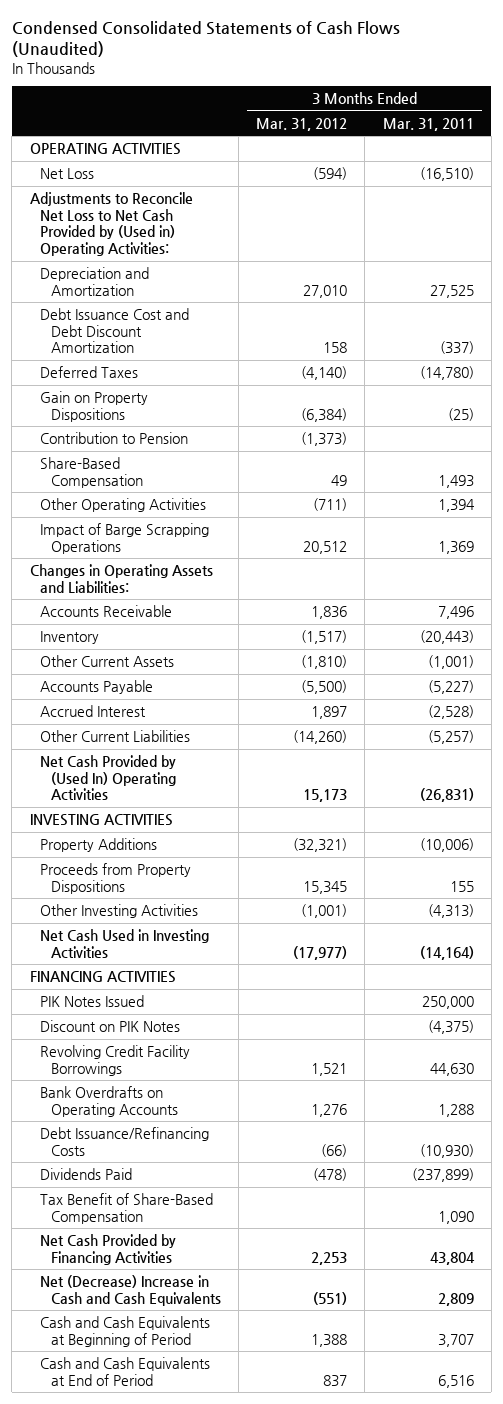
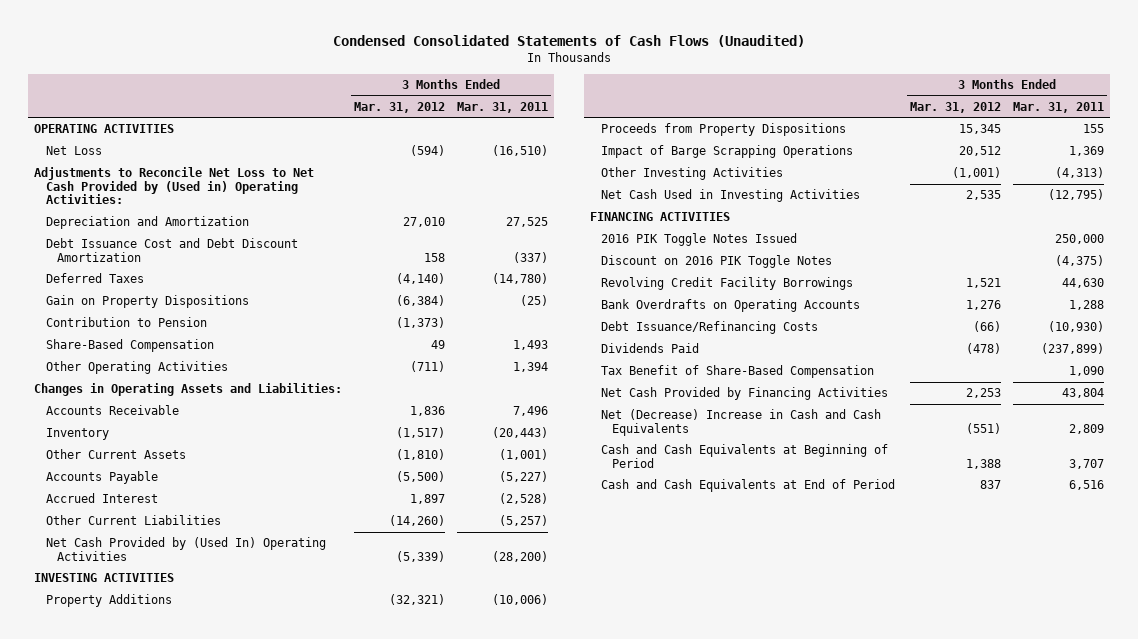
[303,789,348,803] 15,173 -> [396,550,446,562] (5,339)
[419,788,474,803] (26,831) -> [492,550,549,562] (28,200)
[40,523,210,554] Impact of Barge Scrapping Operations -> [600,145,853,159] Impact of Barge Scrapping Operations
[293,945,348,960] (17,977) -> [965,190,1001,201] 2,535
[419,945,474,960] (14,164) -> [1047,189,1104,201] (12,795)
[40,995,145,1008] PIK Notes Issued -> [600,233,797,247] 2016 PIK Toggle Notes Issued
[40,1020,181,1033] Discount on PIK Notes -> [600,255,832,269] Discount on 2016 PIK Toggle Notes

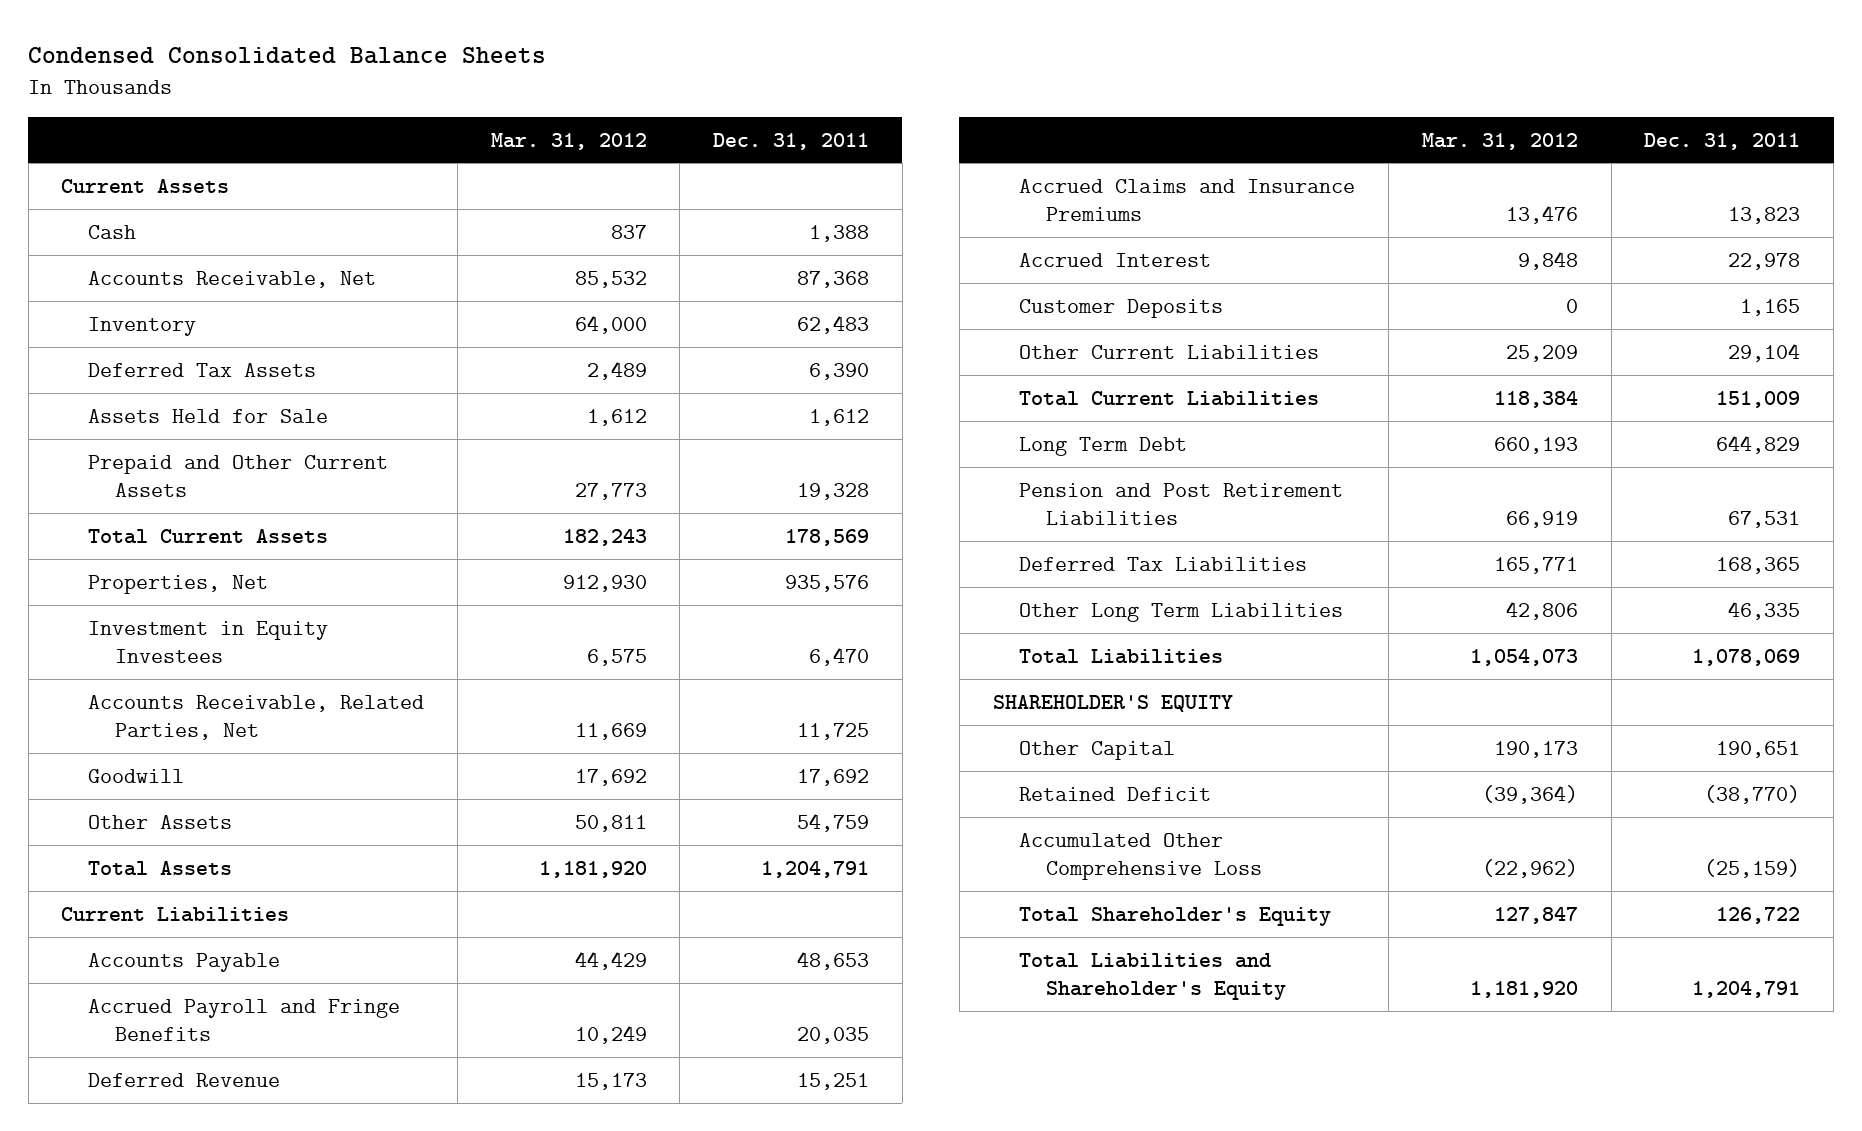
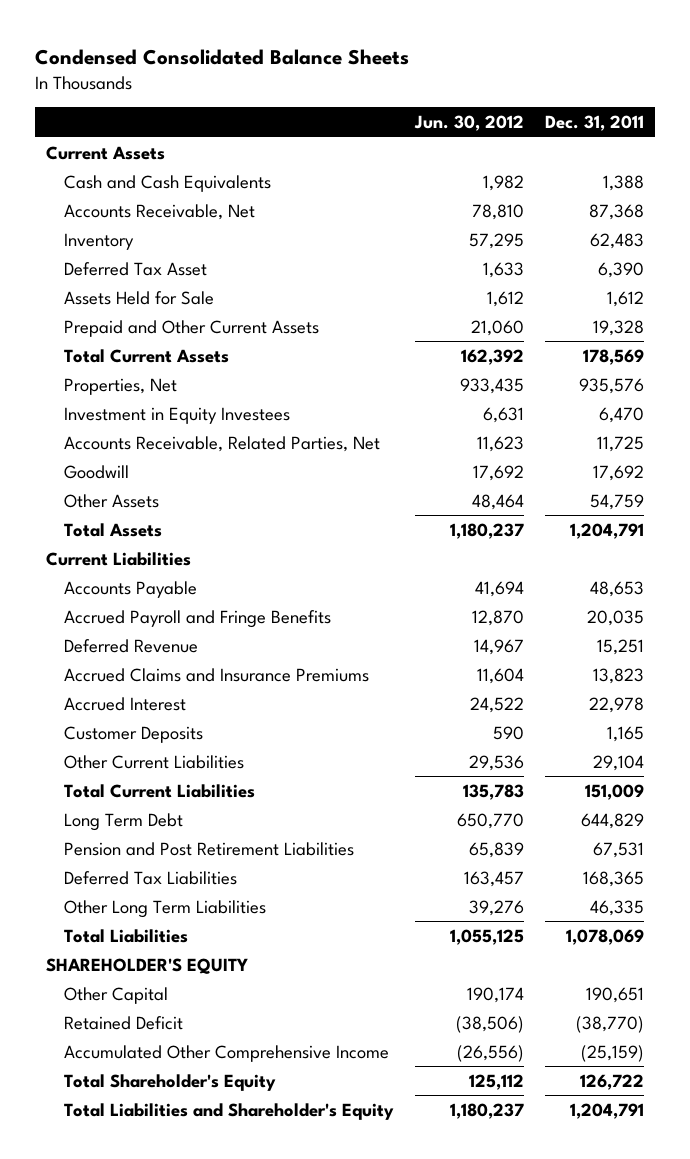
[490,132,647,150] Mar. 31, 2012 -> none
none -> [413,114,524,131] Jun. 30, 2012
[88,224,137,239] Cash -> [63,174,271,192] Cash and Cash Equivalents
[88,362,317,377] Deferred Tax Assets -> [63,261,207,276] Deferred Tax Asset
[1019,832,1263,881] Accumulated Other Comprehensive Loss -> [63,1044,389,1062] Accumulated Other Comprehensive Income

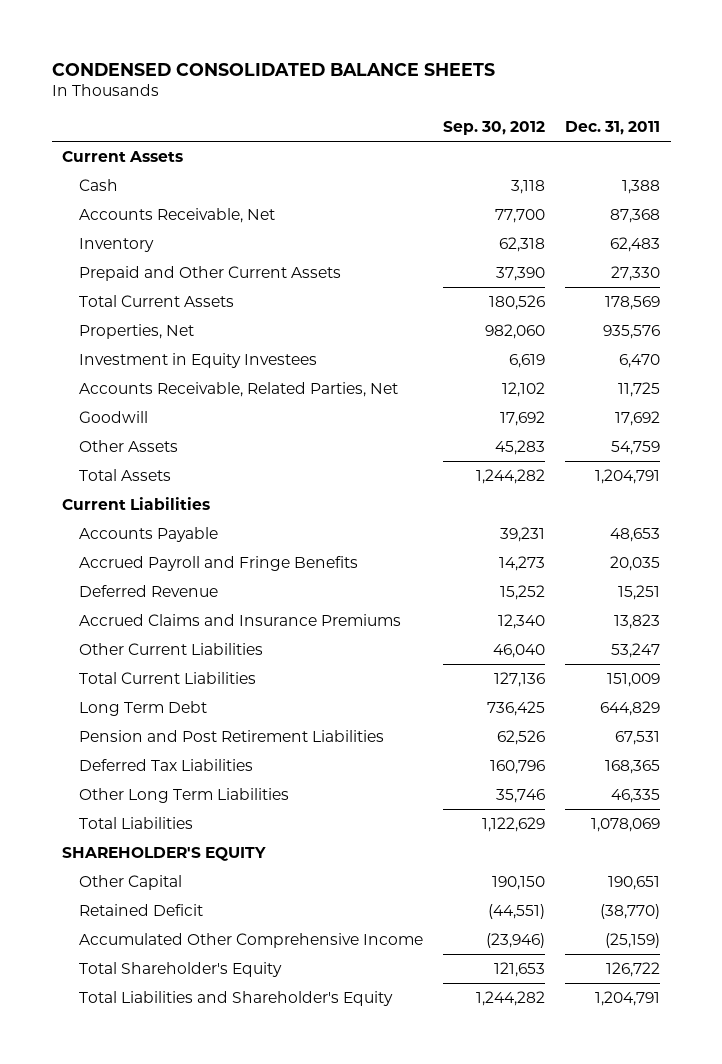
[35,48,410,65] Condensed Consolidated Balance Sheets -> [51,62,495,76] CONDENSED CONSOLIDATED BALANCE SHEETS
[413,114,524,131] Jun. 30, 2012 -> none
none -> [443,120,546,135] Sep. 30, 2012
[63,174,271,192] Cash and Cash Equivalents -> [79,179,119,192] Cash
[63,261,207,276] Deferred Tax Asset -> none
[63,290,214,305] Assets Held for Sale -> none
[593,319,645,336] 19,328 -> [611,266,661,282] 27,330
[63,696,186,711] Accrued Interest -> none
[63,725,203,743] Customer Deposits -> none
[593,754,645,771] 29,104 -> [611,643,661,659] 53,247

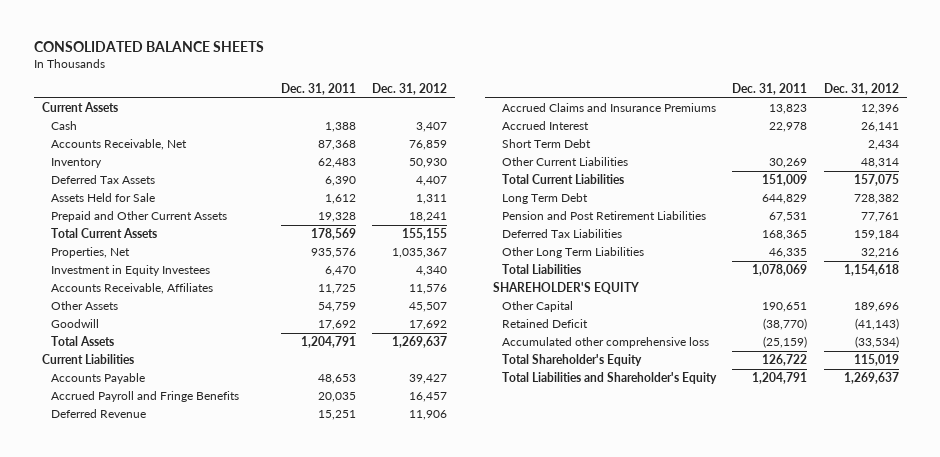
[51,62,495,76] CONDENSED CONSOLIDATED BALANCE SHEETS -> [33,40,264,52] CONSOLIDATED BALANCE SHEETS
[443,120,546,135] Sep. 30, 2012 -> none
none -> [372,82,448,95] Dec. 31, 2012
none -> [50,175,155,185] Deferred Tax Assets
none -> [50,193,155,203] Assets Held for Sale
[611,266,661,282] 27,330 -> [317,212,356,223] 19,328
[79,382,399,398] Accounts Receivable, Related Parties, Net -> [50,283,213,295] Accounts Receivable, Affiliates
[79,411,149,424] Goodwill -> [50,319,99,329] Goodwill
none -> [501,121,589,131] Accrued Interest
none -> [501,139,591,149] Short Term Debt
[611,643,661,659] 53,247 -> [769,158,808,169] 30,269
[79,933,424,949] Accumulated Other Comprehensive Income -> [501,337,709,349] Accumulated other comprehensive loss

